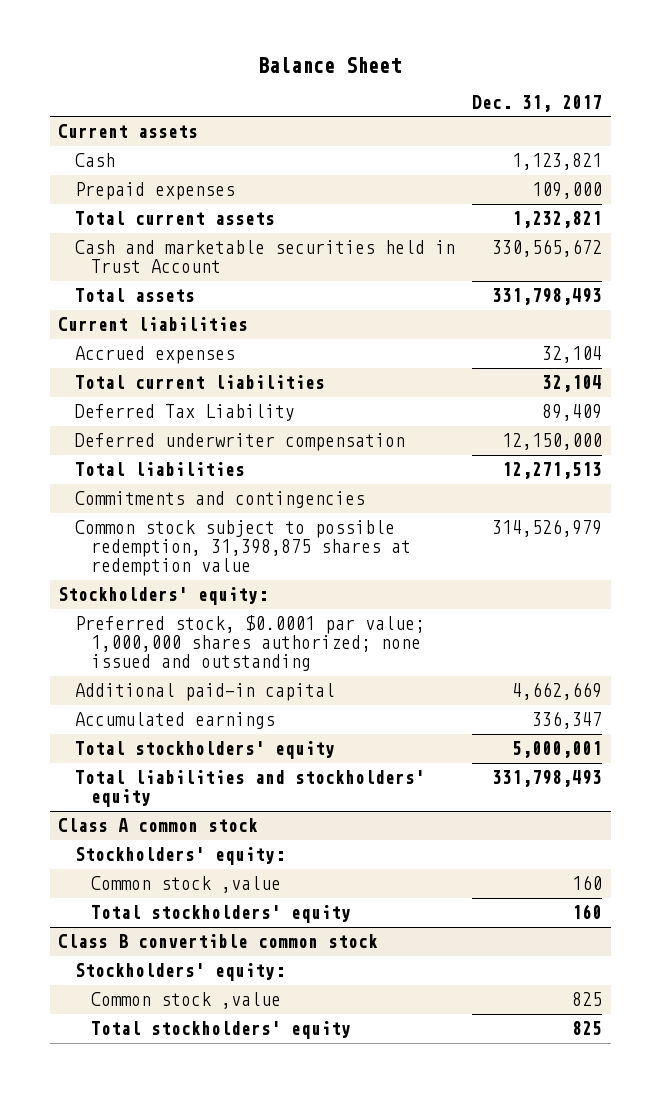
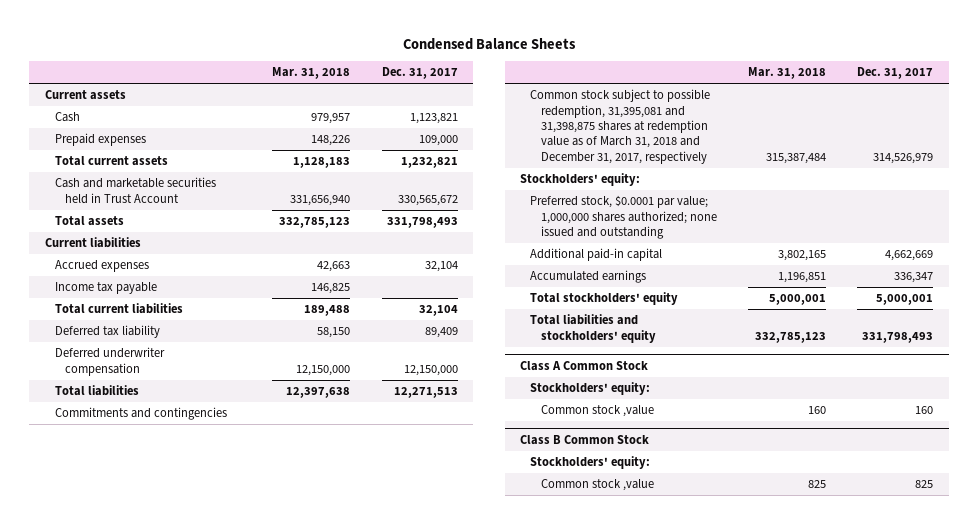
[258,56,402,73] Balance Sheet -> [403,37,577,50] Condensed Balance Sheets
none -> [272,67,351,80] Mar. 31, 2018
none -> [54,282,157,295] Income tax payable
[74,404,295,422] Deferred Tax Liability -> [54,325,160,339] Deferred tax liability
[74,520,412,577] Common stock subject to possible redemption, 31,398,875 shares at redemption value -> [530,89,711,164] Common stock subject to possible redemption, 31,395,081 and 31,398,875 shares at redemption value as of March 31, 2018 and December 31, 2017, respectively
[58,818,259,833] Class A common stock -> [520,360,649,371] Class A Common Stock
[91,905,352,924] Total stockholders' equity -> none
[58,934,379,949] Class B convertible common stock -> [520,434,650,445] Class B Common Stock
[91,1021,352,1040] Total stockholders' equity -> none

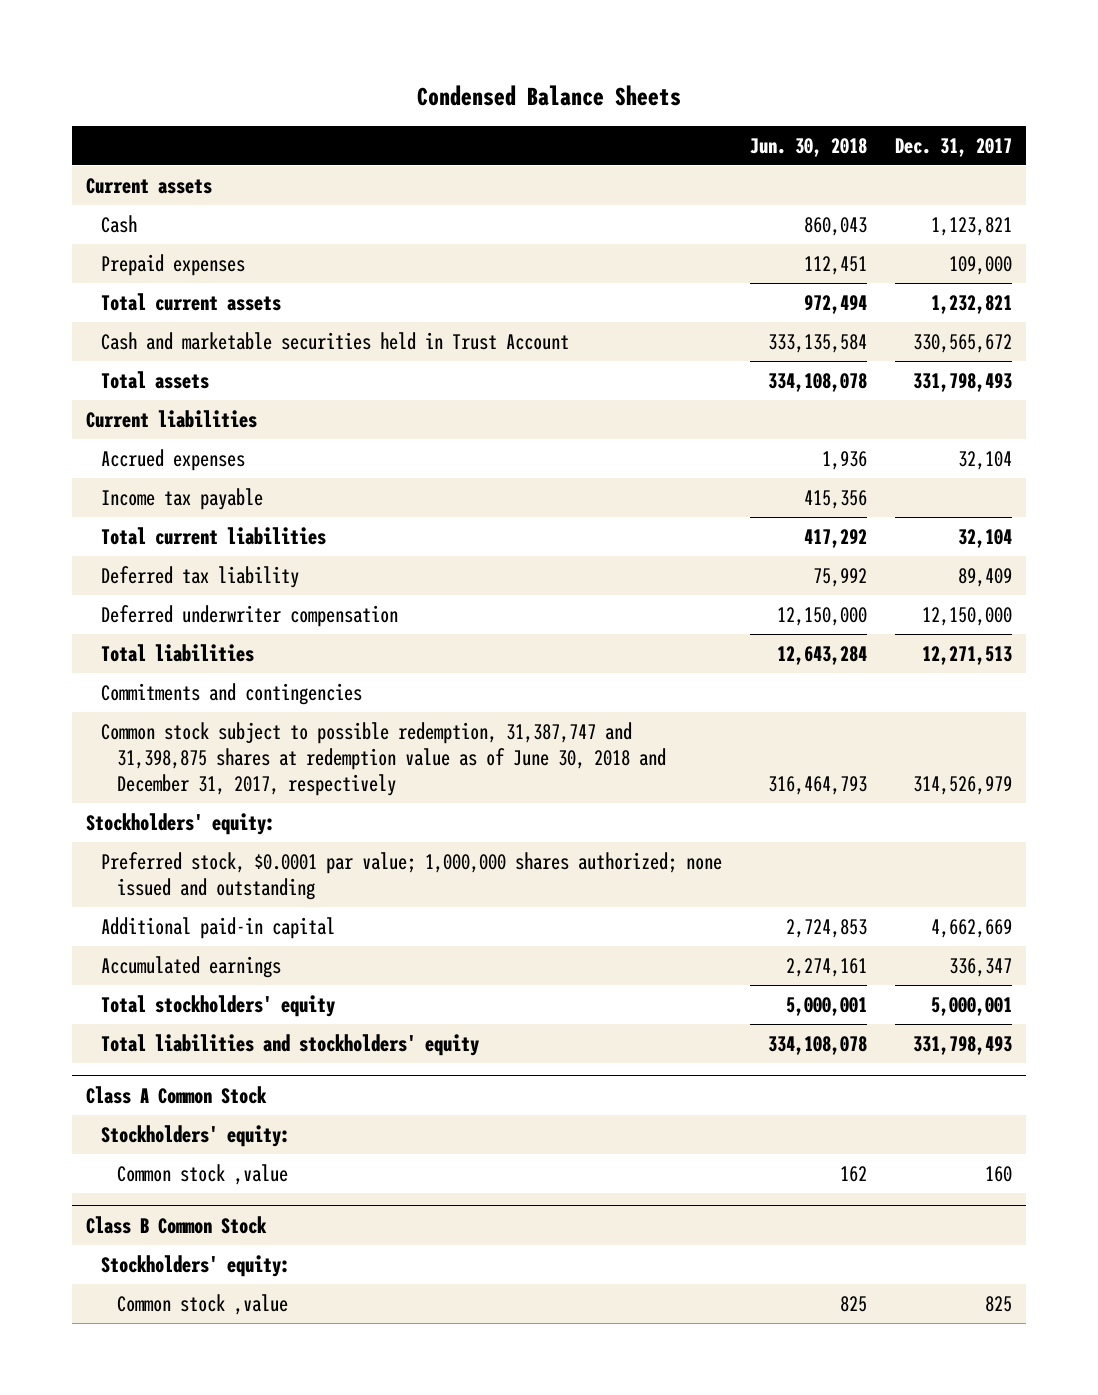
[272,67,351,80] Mar. 31, 2018 -> none
none -> [750,137,868,157] Jun. 30, 2018
[530,89,711,164] Common stock subject to possible redemption, 31,395,081 and 31,398,875 shares at redemption value as of March 31, 2018 and December 31, 2017, respectively -> [101,721,666,796] Common stock subject to possible redemption, 31,387,747 and 31,398,875 shares at redemption value as of June 30, 2018 and December 31, 2017, respectively

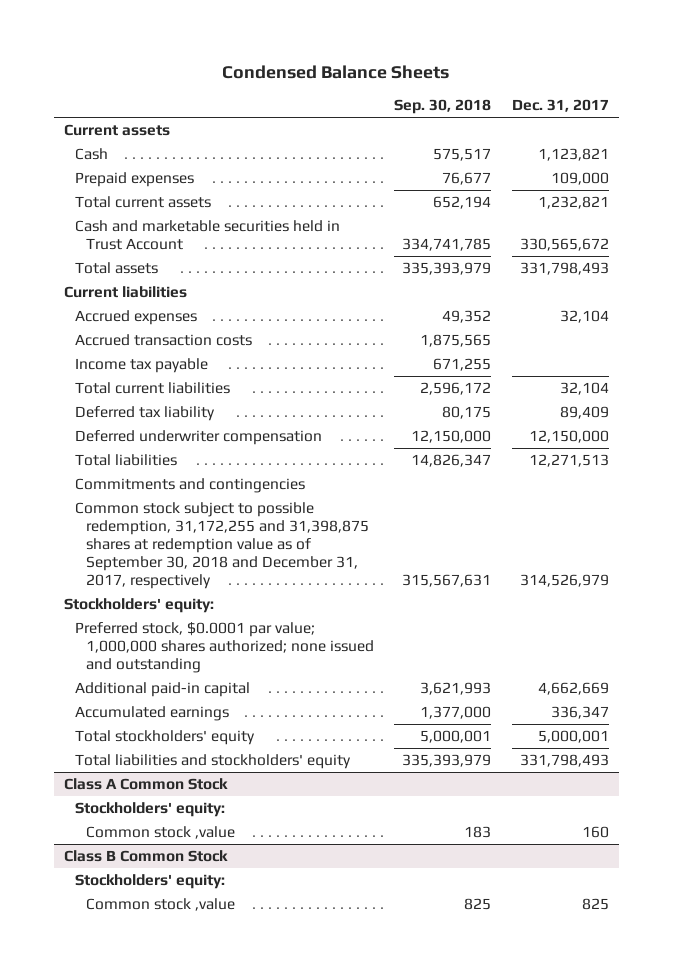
[750,137,868,157] Jun. 30, 2018 -> none
none -> [394,99,492,115] Sep. 30, 2018
none -> [74,333,252,346] Accrued transaction costs
[101,721,666,796] Common stock subject to possible redemption, 31,387,747 and 31,398,875 shares at redemption value as of June 30, 2018 and December 31, 2017, respectively -> [74,501,369,590] Common stock subject to possible redemption, 31,172,255 and 31,398,875 shares at redemption value as of September 30, 2018 and December 31, 2017, respectively

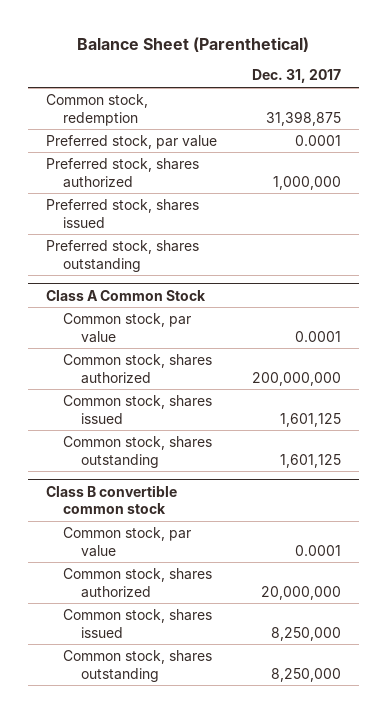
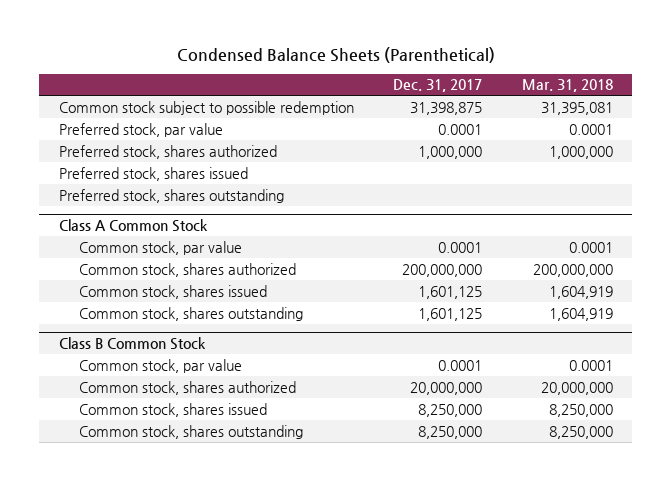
[77,36,310,52] Balance Sheet (Parenthetical) -> [176,47,495,64] Condensed Balance Sheets (Parenthetical)
none -> [521,79,613,93] Mar. 31, 2018
[45,93,148,126] Common stock, redemption -> [58,100,354,115] Common stock subject to possible redemption
[45,484,177,515] Class B convertible common stock -> [58,337,206,351] Class B Common Stock

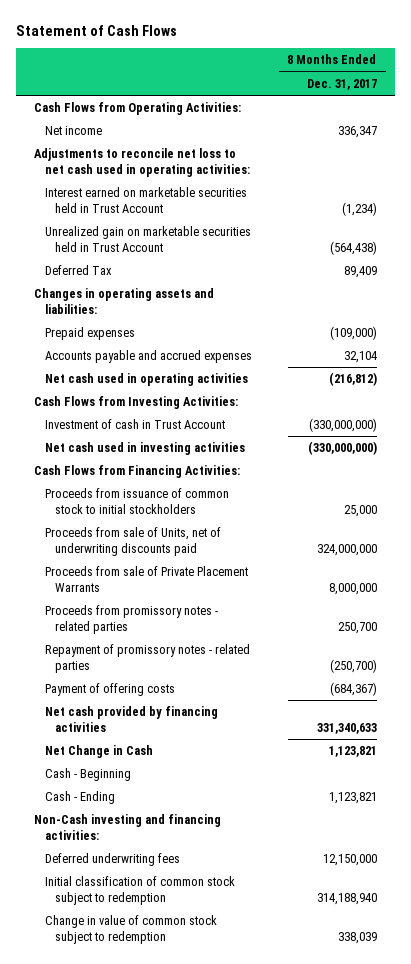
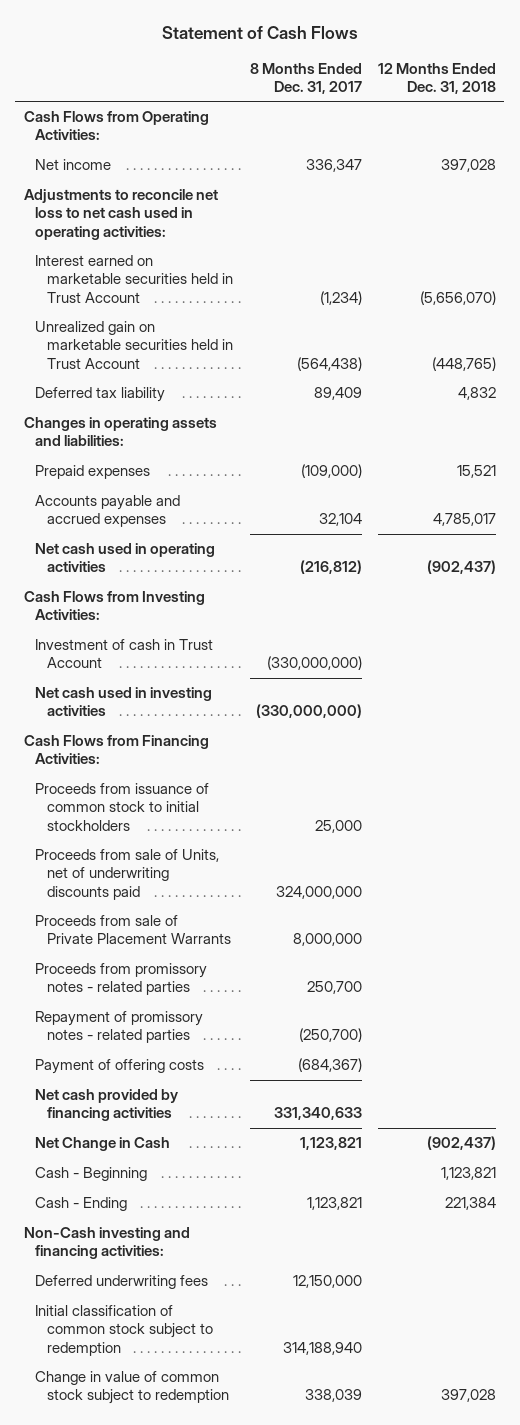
none -> [377,62,496,94] 12 Months Ended Dec. 31, 2018
[44,265,112,276] Deferred Tax -> [35,387,166,403] Deferred tax liability

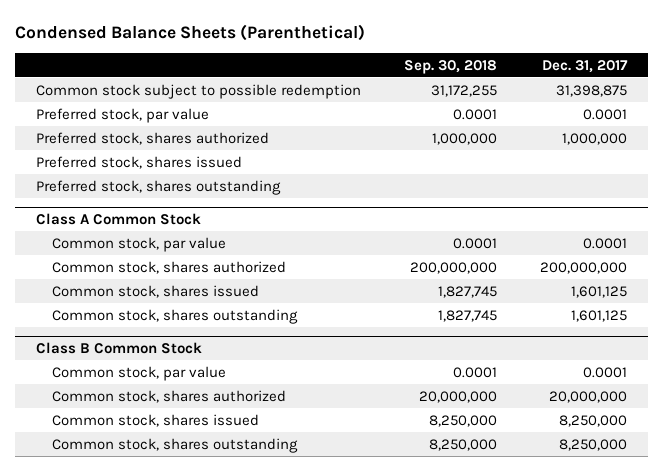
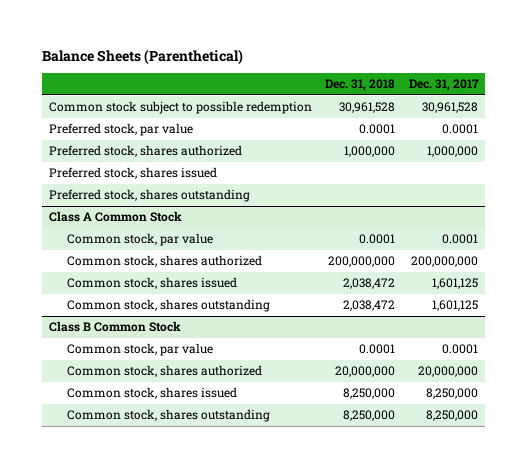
[14,23,365,41] Condensed Balance Sheets (Parenthetical) -> [41,48,243,65] Balance Sheets (Parenthetical)
[403,59,497,74] Sep. 30, 2018 -> none
none -> [325,79,396,92] Dec. 31, 2018
[555,84,627,97] 31,398,875 -> [422,102,479,114] 30,961,528

